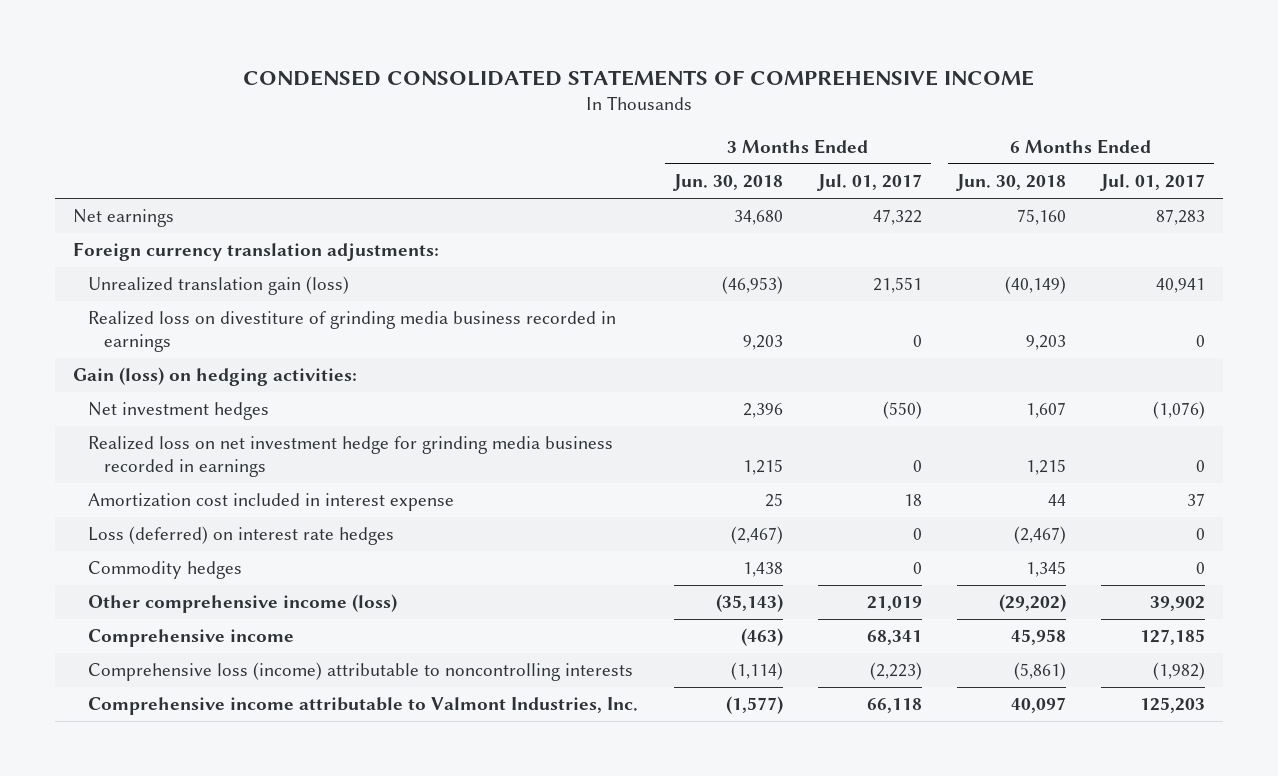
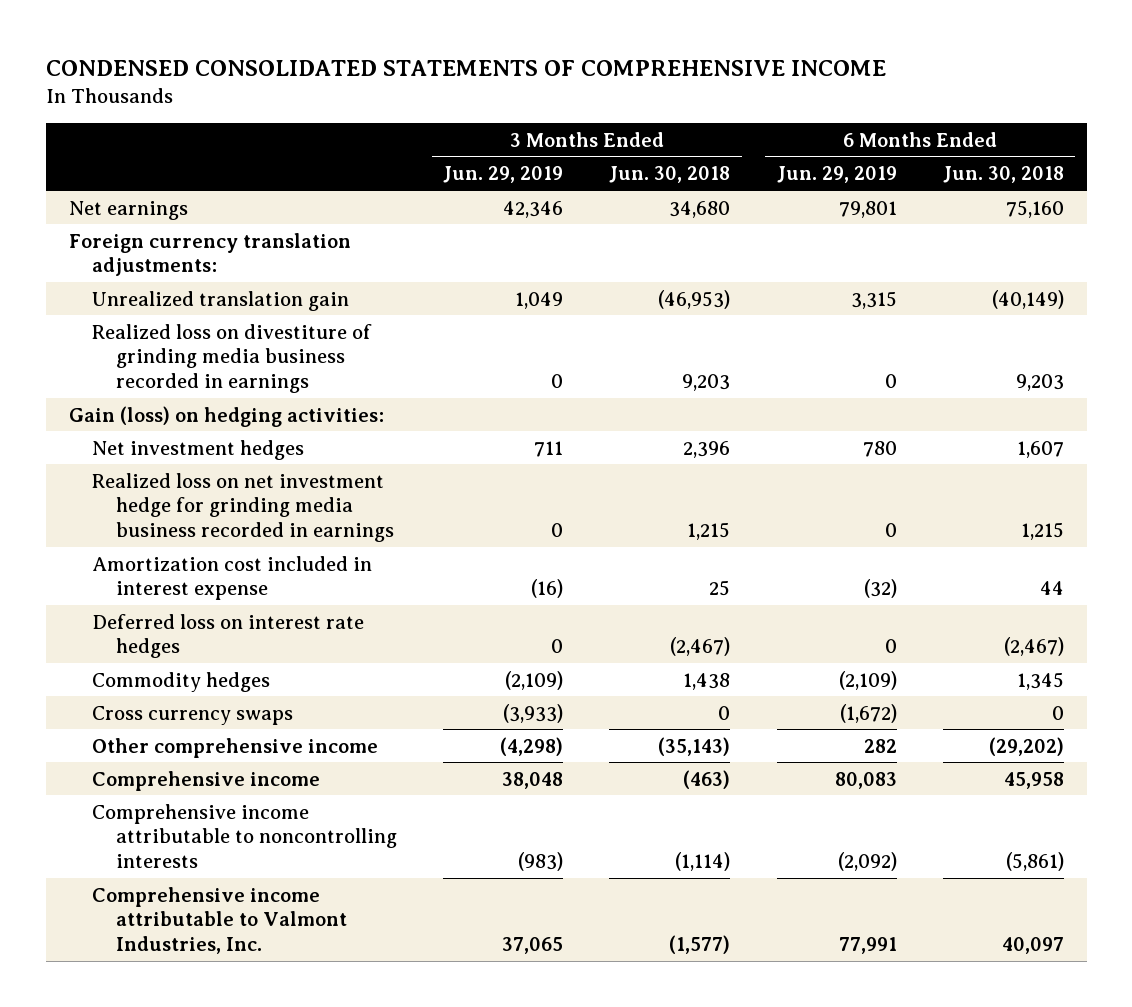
[816,174,922,192] Jul. 01, 2017 -> none
[1100,174,1206,192] Jul. 01, 2017 -> none
none -> [443,166,564,184] Jun. 29, 2019
none -> [776,166,897,184] Jun. 29, 2019
[88,276,350,296] Unrealized translation gain (loss) -> [92,290,350,311] Unrealized translation gain
[88,526,395,546] Loss (deferred) on interest rate hedges -> [92,613,365,659] Deferred loss on interest rate hedges
none -> [92,705,294,725] Cross currency swaps
[88,594,398,614] Other comprehensive income (loss) -> [92,737,379,758] Other comprehensive income
[88,662,634,682] Comprehensive loss (income) attributable to noncontrolling interests -> [92,803,398,869] Comprehensive income attributable to noncontrolling interests

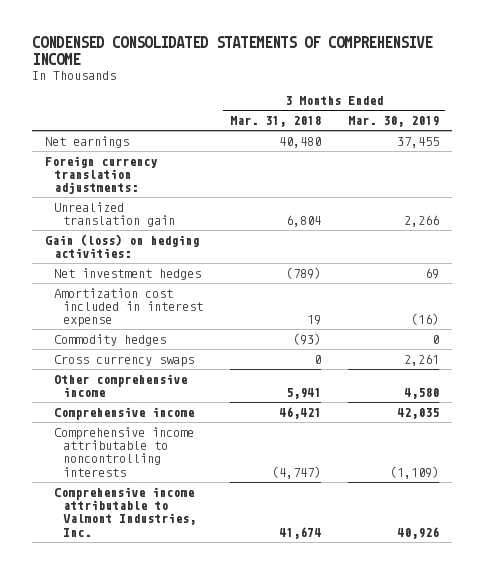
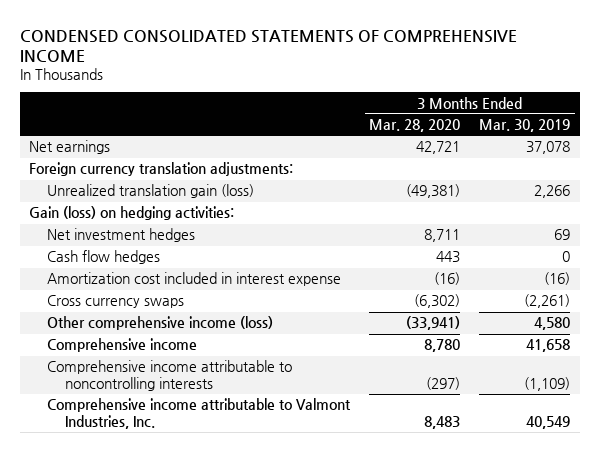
[229,116,321,128] Mar. 31, 2018 -> none
none -> [369,119,461,133] Mar. 28, 2020
[396,136,439,148] 37,455 -> [526,141,571,155] 37,078
[53,201,175,228] Unrealized translation gain -> [47,184,255,199] Unrealized translation gain (loss)
none -> [47,250,161,265] Cash flow hedges
[53,333,166,346] Commodity hedges -> none
[403,353,439,366] 2,261 -> [524,294,571,309] (2,261)
[53,373,187,398] Other comprehensive income -> [47,316,274,331] Other comprehensive income (loss)
[396,407,439,419] 42,035 -> [526,339,571,353] 41,658
[396,526,439,539] 40,926 -> [526,416,571,430] 40,549

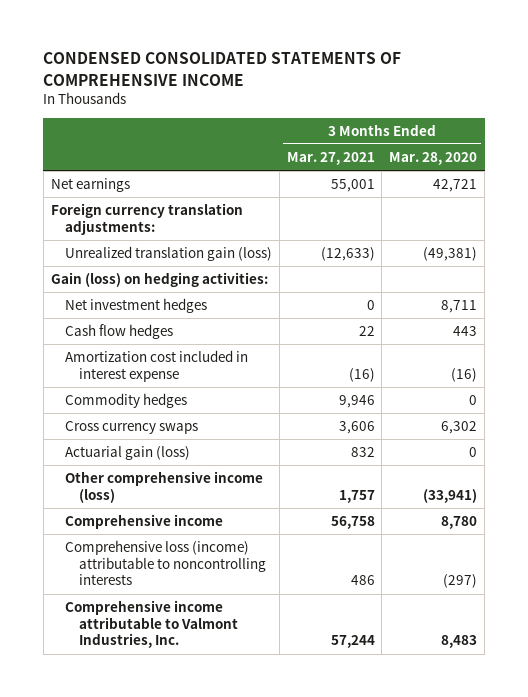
[479,119,571,133] Mar. 30, 2019 -> none
none -> [286,152,375,166] Mar. 27, 2021
none -> [64,393,187,409] Commodity hedges
[414,294,461,309] (6,302) -> [441,421,478,435] 6,302
none -> [64,446,190,461] Actuarial gain (loss)
[47,360,293,392] Comprehensive income attributable to noncontrolling interests -> [64,540,267,586] Comprehensive loss (income) attributable to noncontrolling interests

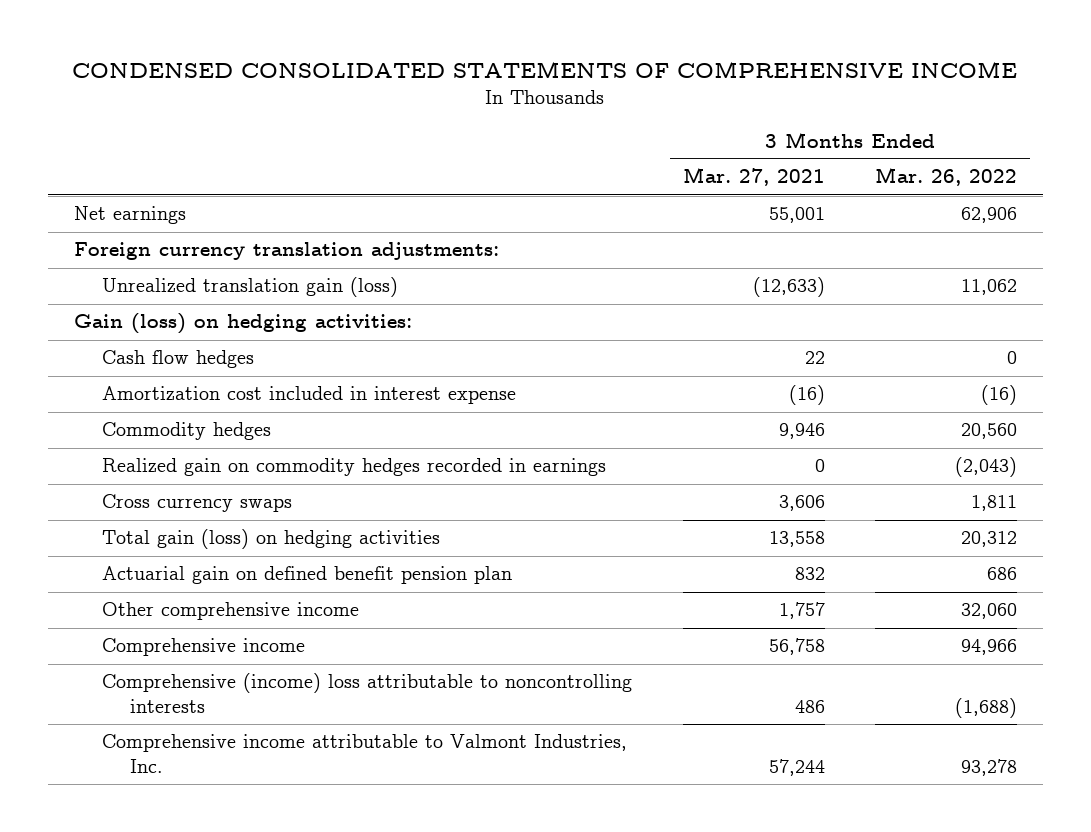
[389,152,478,166] Mar. 28, 2020 -> none
none -> [875,167,1018,187] Mar. 26, 2022
[64,298,207,314] Net investment hedges -> none
none -> [101,458,606,477] Realized gain on commodity hedges recorded in earnings
none -> [101,529,440,550] Total gain (loss) on hedging activities
[64,446,190,461] Actuarial gain (loss) -> [101,566,512,585] Actuarial gain on defined benefit pension plan
[64,471,263,503] Other comprehensive income (loss) -> [101,602,359,621] Other comprehensive income
[64,540,267,586] Comprehensive loss (income) attributable to noncontrolling interests -> [101,673,632,714] Comprehensive (income) loss attributable to noncontrolling interests

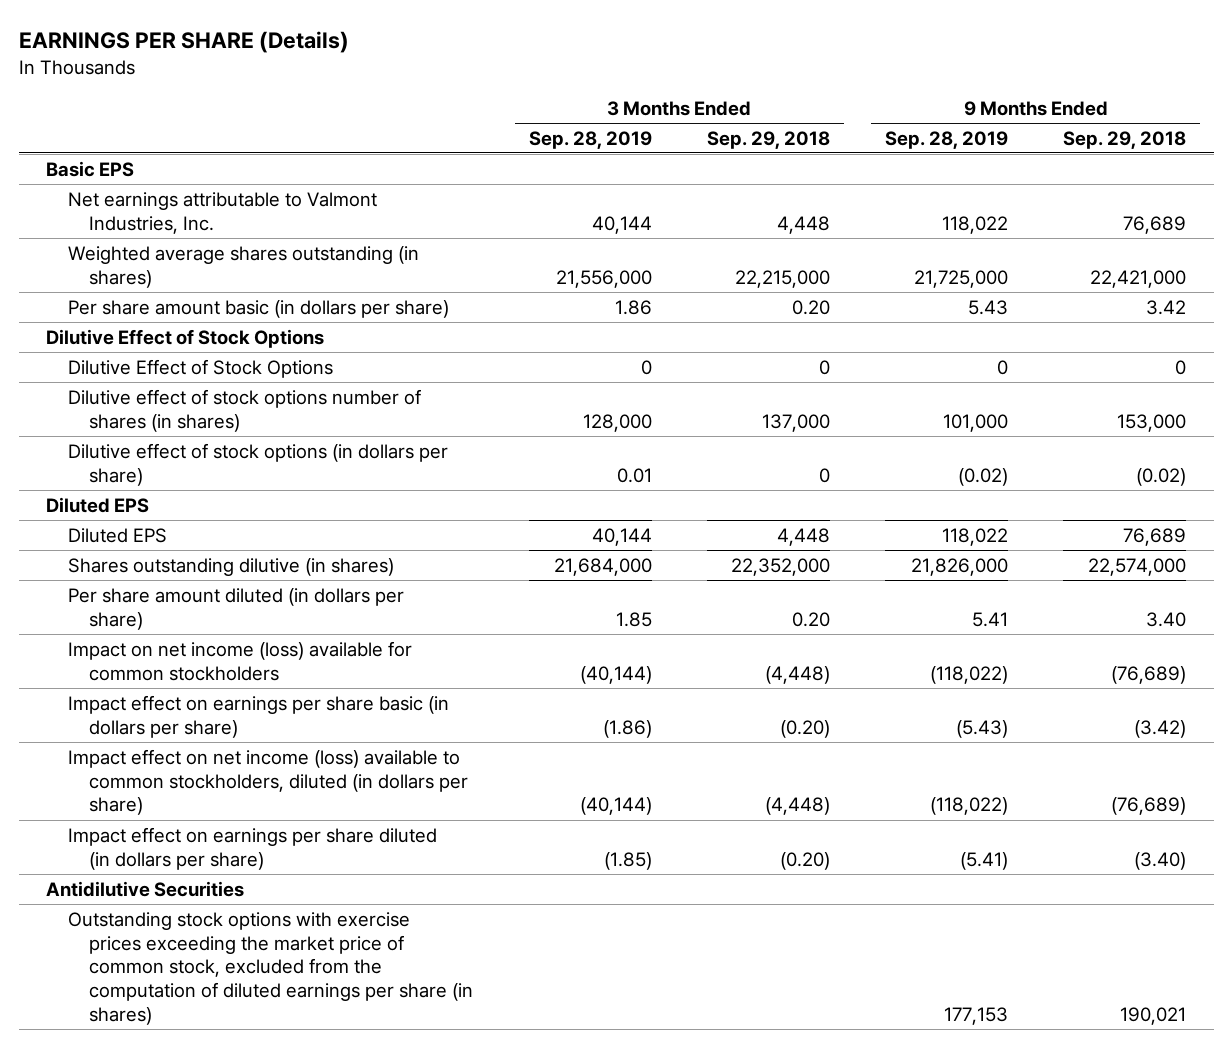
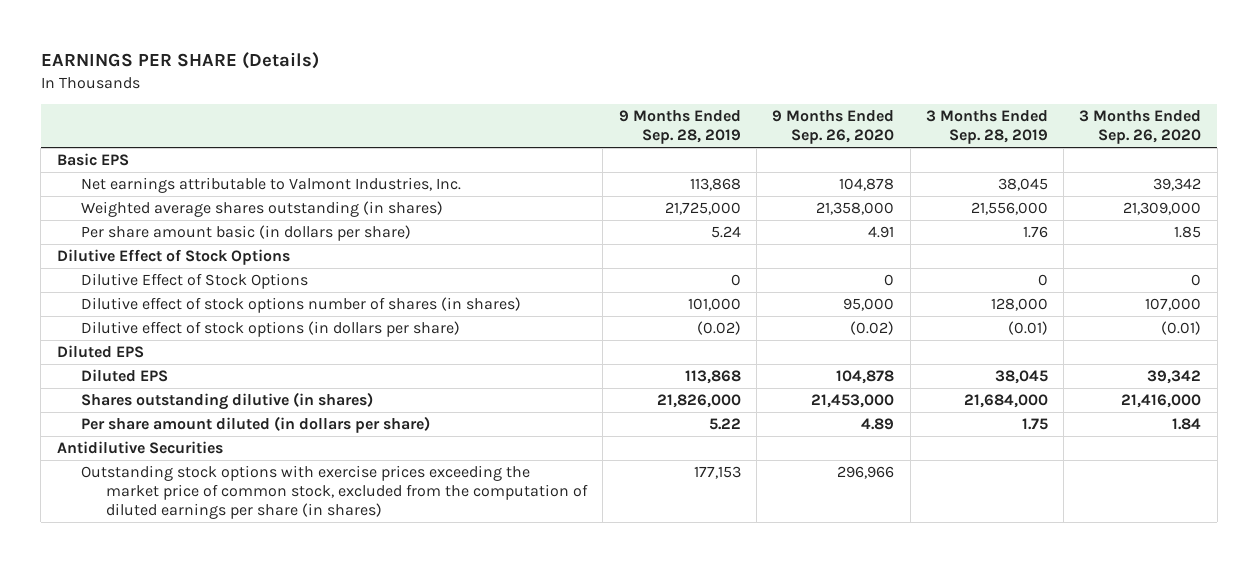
[706,130,830,149] Sep. 29, 2018 -> none
[1063,130,1187,149] Sep. 29, 2018 -> none
none -> [772,110,895,145] 9 Months Ended Sep. 26, 2020
none -> [1079,110,1202,145] 3 Months Ended Sep. 26, 2020
[591,215,652,234] 40,144 -> [997,178,1048,192] 38,045
[942,215,1009,234] 118,022 -> [689,178,741,192] 113,868
[614,299,652,315] 1.86 -> [1022,226,1048,239] 1.76
[968,299,1009,315] 5.43 -> [710,226,741,239] 5.24
[616,467,652,483] 0.01 -> [1007,321,1048,336] (0.01)
[591,527,652,546] 40,144 -> [994,370,1048,385] 38,045
[942,527,1009,546] 118,022 -> [684,370,741,385] 113,868
[67,640,412,681] Impact on net income (loss) available for common stockholders -> none
[67,694,449,738] Impact effect on earnings per share basic (in dollars per share) -> none
[67,748,469,816] Impact effect on net income (loss) available to common stockholders, diluted (in dollars per share) -> none
[67,826,437,870] Impact effect on earnings per share diluted (in dollars per share) -> none
[615,611,652,627] 1.85 -> [1021,418,1048,431] 1.75
[972,611,1009,627] 5.41 -> [708,418,741,431] 5.22

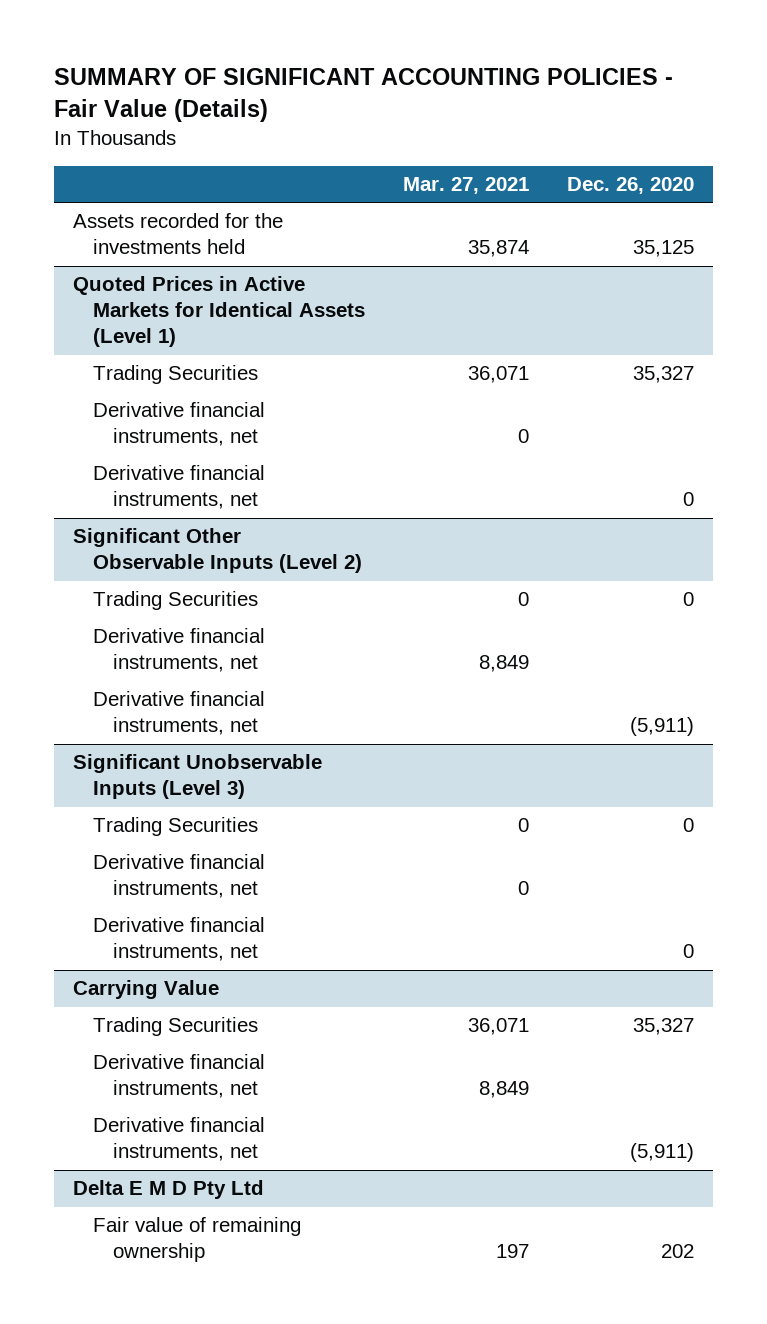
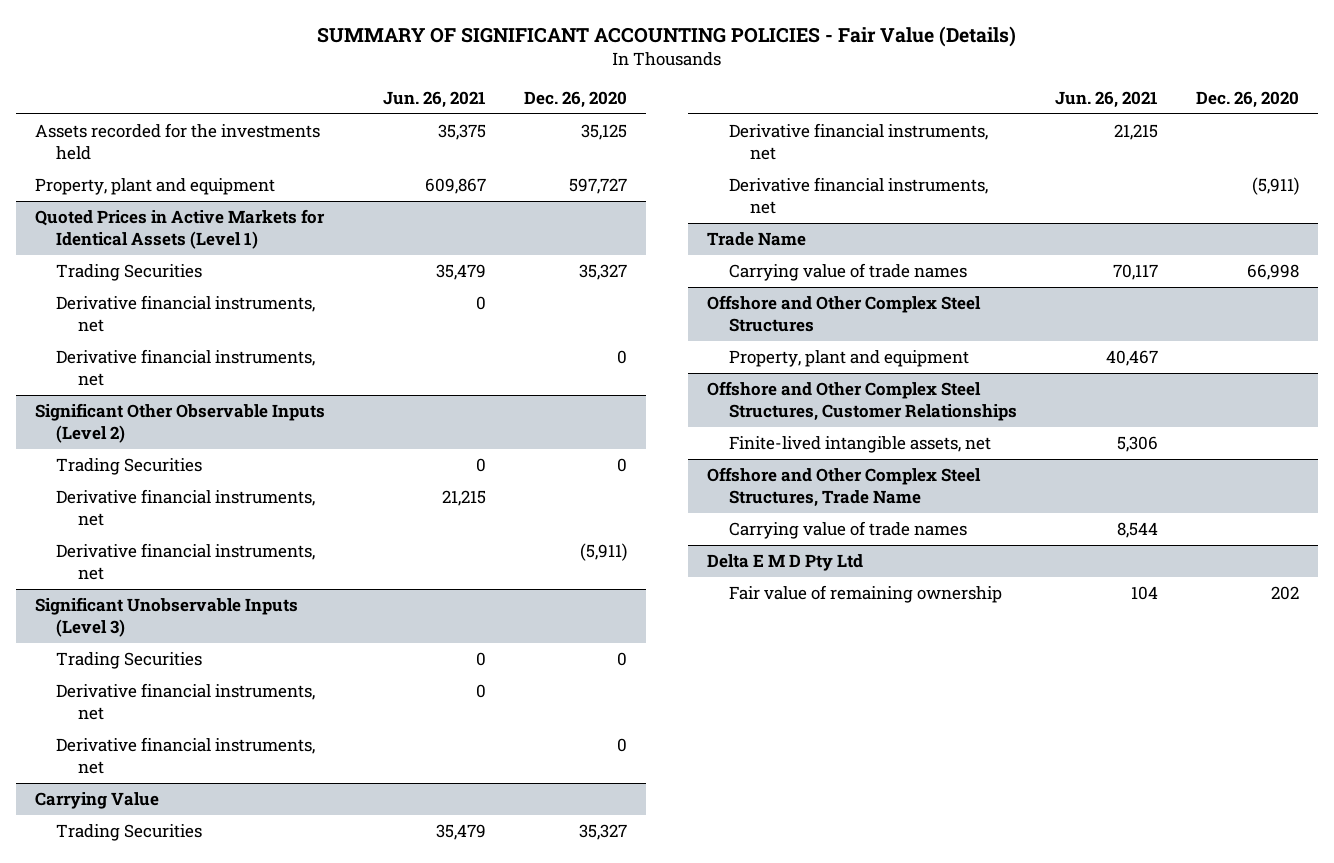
[403,176,530,194] Mar. 27, 2021 -> none
none -> [382,90,486,108] Jun. 26, 2021
none -> [34,178,275,196] Property, plant and equipment
none -> [707,232,807,247] Trade Name
none -> [728,263,967,282] Carrying value of trade names
none -> [707,295,982,332] Offshore and Other Complex Steel Structures
none -> [728,350,969,368] Property, plant and equipment
none -> [707,381,1017,421] Offshore and Other Complex Steel Structures, Customer Relationships
none -> [728,436,991,454] Finite-lived intangible assets, net
none -> [707,467,982,507] Offshore and Other Complex Steel Structures, Trade Name
none -> [728,521,967,540] Carrying value of trade names

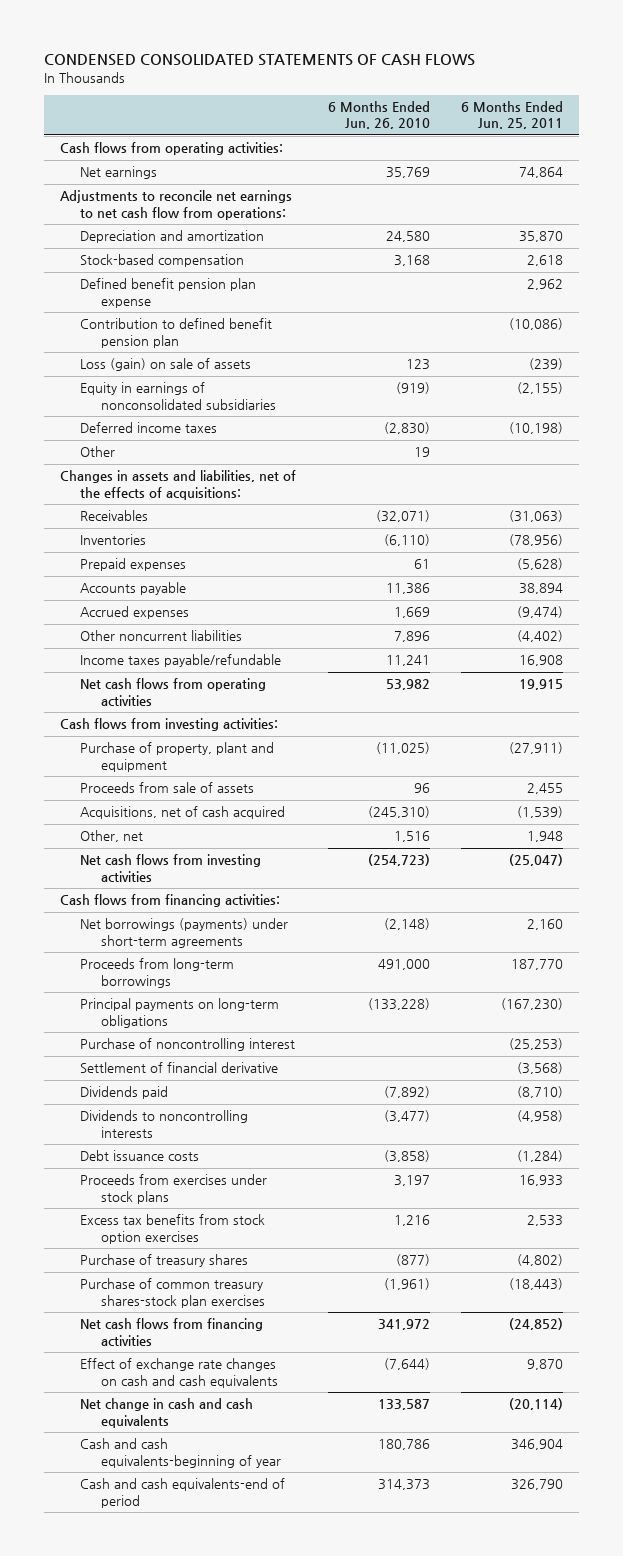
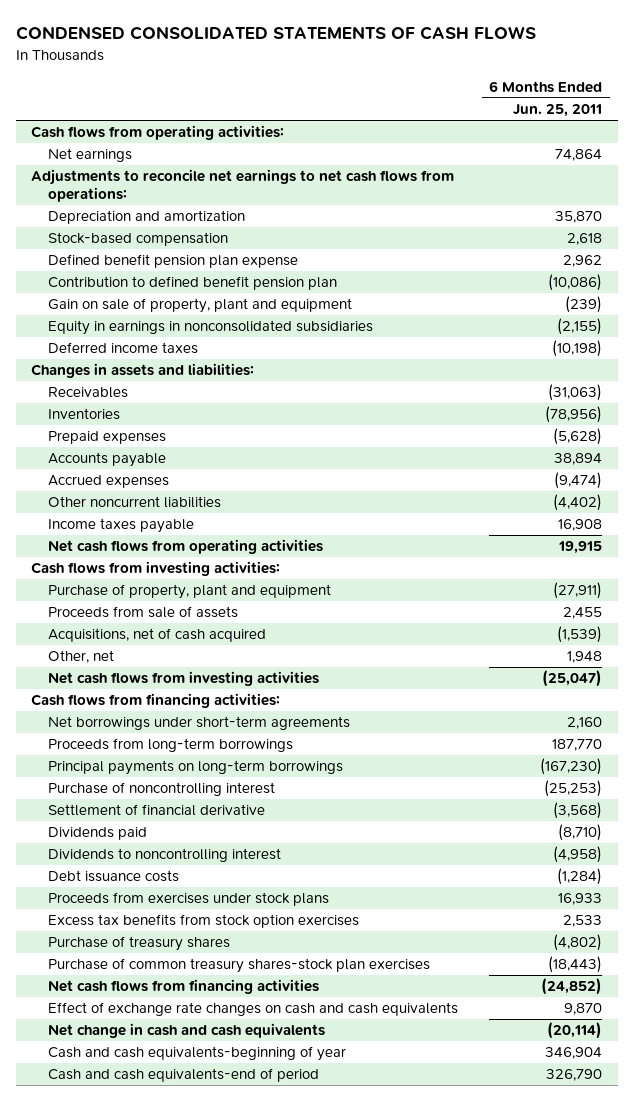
[327,101,430,130] 6 Months Ended Jun. 26, 2010 -> none
[59,190,292,220] Adjustments to reconcile net earnings to net cash flow from operations: -> [31,169,455,203] Adjustments to reconcile net earnings to net cash flows from operations:
[80,358,252,372] Loss (gain) on sale of assets -> [48,298,353,314] Gain on sale of property, plant and equipment
[80,382,277,410] Equity in earnings of nonconsolidated subsidiaries -> [48,320,374,336] Equity in earnings in nonconsolidated subsidiaries
[80,446,116,458] Other -> none
[59,470,296,500] Changes in assets and liabilities, net of the effects of acquisitions: -> [31,363,255,379] Changes in assets and liabilities:
[80,654,282,668] Income taxes payable/refundable -> [48,518,195,534] Income taxes payable
[80,918,289,948] Net borrowings (payments) under short-term agreements -> [48,716,351,731] Net borrowings under short-term agreements
[80,998,280,1028] Principal payments on long-term obligations -> [48,760,344,776] Principal payments on long-term borrowings
[80,1110,249,1138] Dividends to noncontrolling interests -> [48,848,282,863] Dividends to noncontrolling interest

